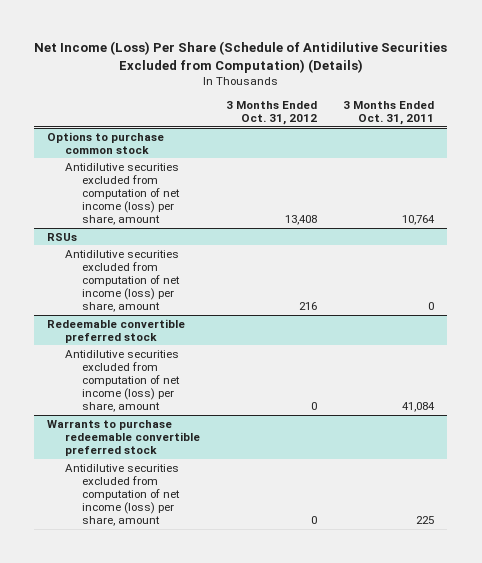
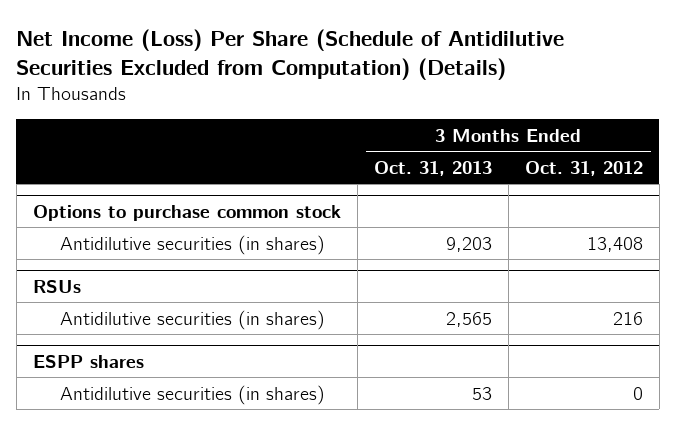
[343,101,435,126] 3 Months Ended Oct. 31, 2011 -> none
none -> [373,160,492,176] Oct. 31, 2013
[64,162,181,226] Antidilutive securities excluded from computation of net income (loss) per share, amount -> [60,234,326,255] Antidilutive securities (in shares)
[47,318,186,343] Redeemable convertible preferred stock -> none
[47,419,200,456] Warrants to purchase redeemable convertible preferred stock -> none
[64,463,181,527] Antidilutive securities excluded from computation of net income (loss) per share, amount -> none
[64,249,181,313] Antidilutive securities excluded from computation of net income (loss) per share, amount -> [60,309,326,330] Antidilutive securities (in shares)
none -> [32,354,144,368] ESPP shares
[64,349,181,413] Antidilutive securities excluded from computation of net income (loss) per share, amount -> [60,384,326,405] Antidilutive securities (in shares)

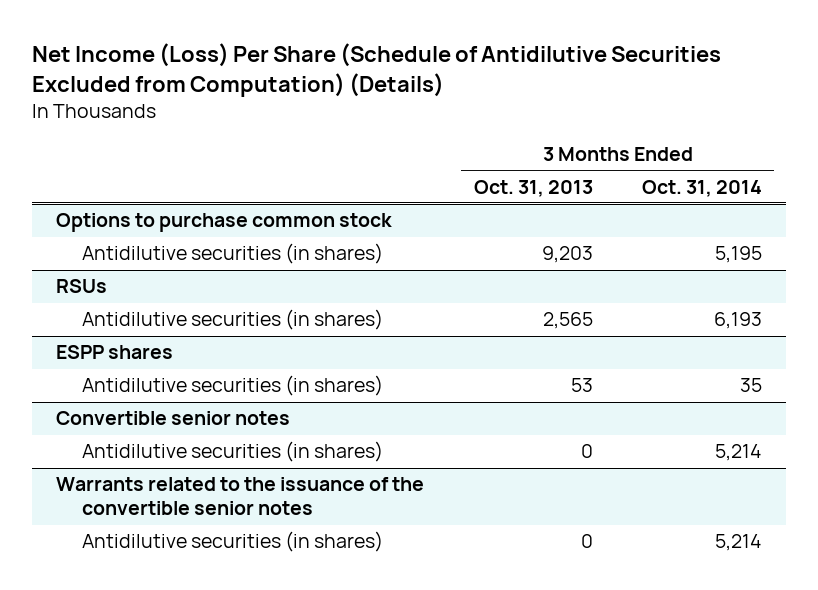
[524,160,643,176] Oct. 31, 2012 -> none
none -> [641,179,762,197] Oct. 31, 2014
none -> [56,411,291,426] Convertible senior notes
none -> [81,441,383,463] Antidilutive securities (in shares)
none -> [56,477,425,516] Warrants related to the issuance of the convertible senior notes
none -> [81,531,383,553] Antidilutive securities (in shares)

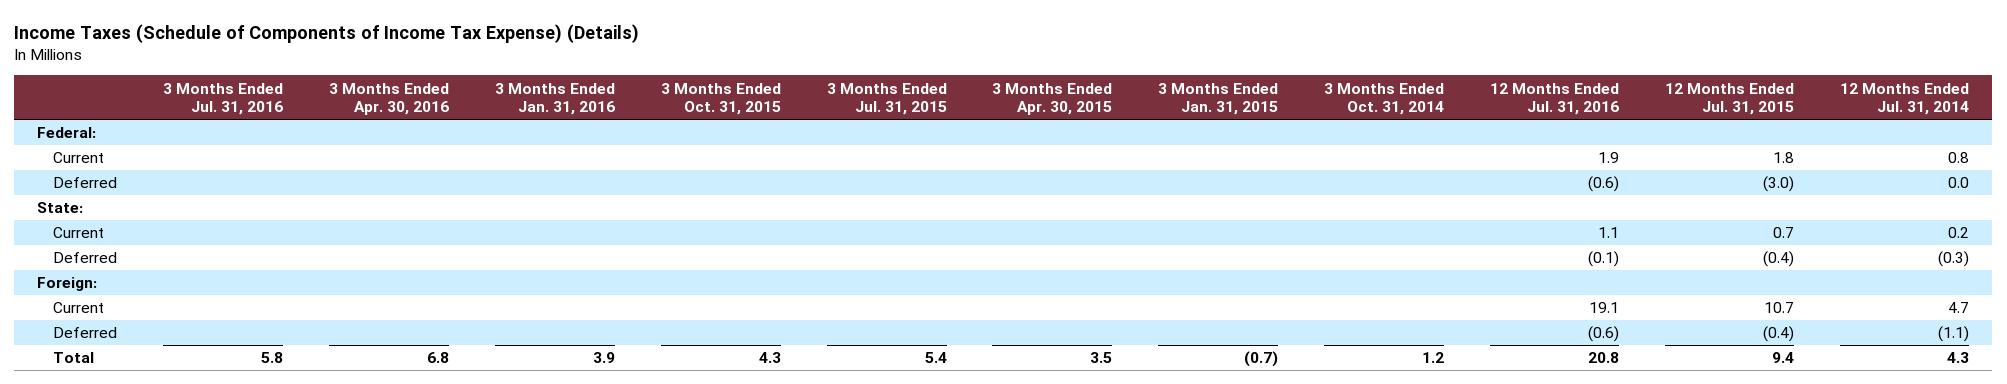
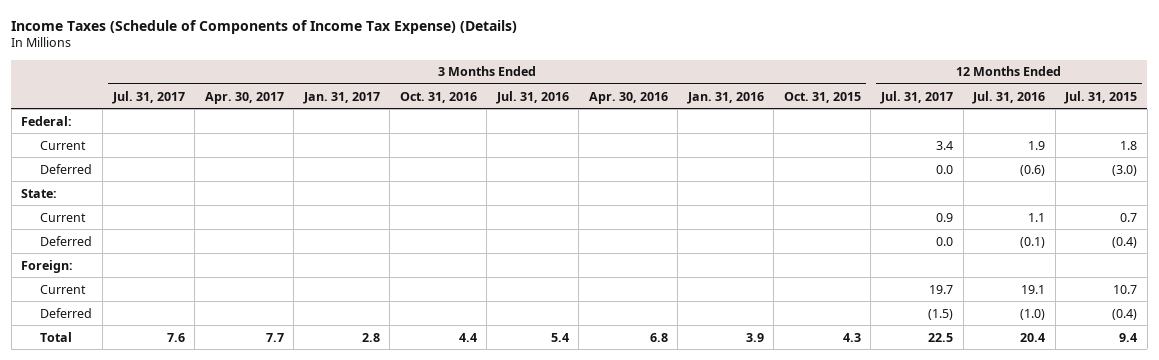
[826,82,947,116] 3 Months Ended Jul. 31, 2015 -> none
[992,82,1113,116] 3 Months Ended Apr. 30, 2015 -> none
[1158,82,1279,116] 3 Months Ended Jan. 31, 2015 -> none
[1324,82,1445,116] 3 Months Ended Oct. 31, 2014 -> none
[1840,82,1970,116] 12 Months Ended Jul. 31, 2014 -> none
none -> [111,90,185,104] Jul. 31, 2017
none -> [204,91,284,104] Apr. 30, 2017
none -> [302,91,380,104] Jan. 31, 2017
none -> [399,91,477,103] Oct. 31, 2016
none -> [880,90,954,104] Jul. 31, 2017
[1588,326,1620,343] (0.6) -> [1020,308,1046,320] (1.0)
[260,352,283,364] 5.8 -> [550,332,569,342] 5.4
[1588,352,1620,364] 20.8 -> [1020,332,1046,342] 20.4

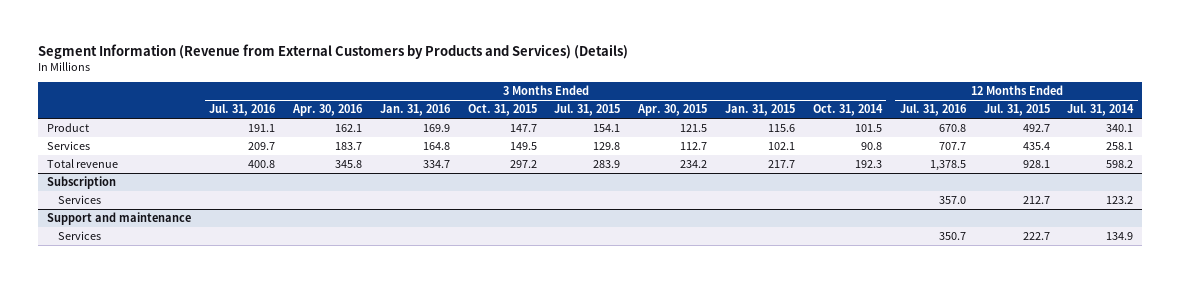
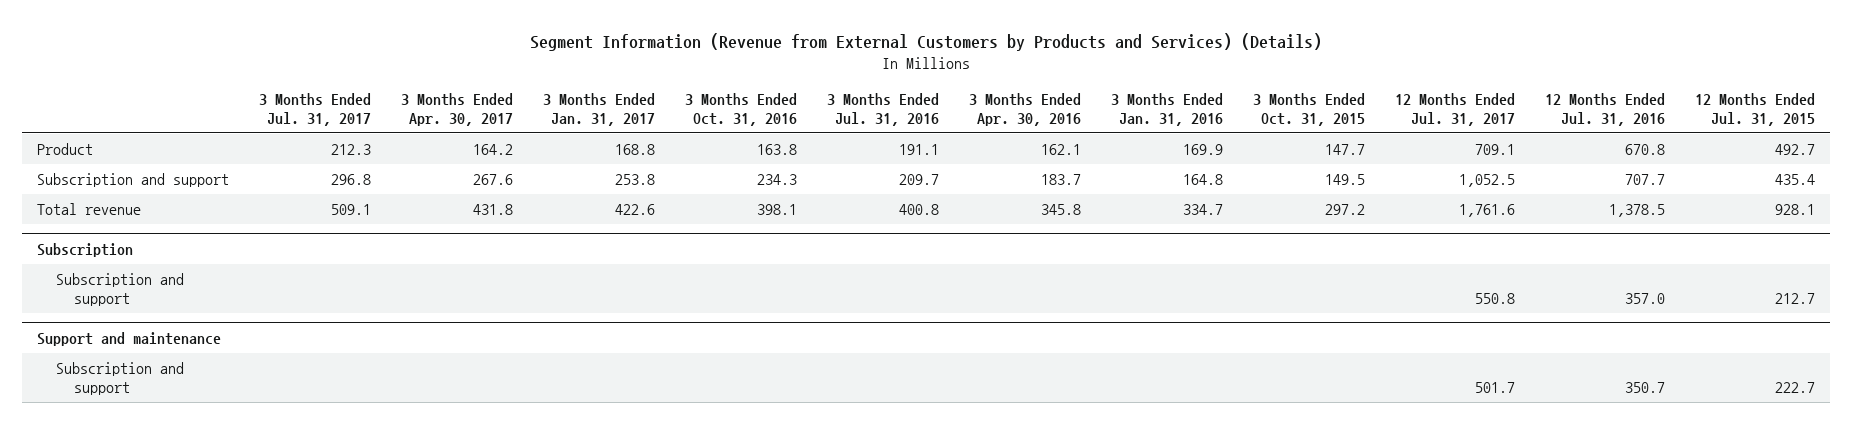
[554,104,621,117] Jul. 31, 2015 -> none
[637,104,708,117] Apr. 30, 2015 -> none
[725,104,796,117] Jan. 31, 2015 -> none
[812,104,883,117] Oct. 31, 2014 -> none
[1067,104,1135,117] Jul. 31, 2014 -> none
none -> [259,92,372,126] 3 Months Ended Jul. 31, 2017
none -> [401,92,514,126] 3 Months Ended Apr. 30, 2017
none -> [543,92,656,126] 3 Months Ended Jan. 31, 2017
none -> [685,92,798,126] 3 Months Ended Oct. 31, 2016
none -> [1395,92,1516,126] 12 Months Ended Jul. 31, 2017
[47,141,91,151] Services -> [37,173,230,188] Subscription and support
[57,195,101,205] Services -> [55,273,184,306] Subscription and support
[57,231,101,241] Services -> [55,362,184,395] Subscription and support

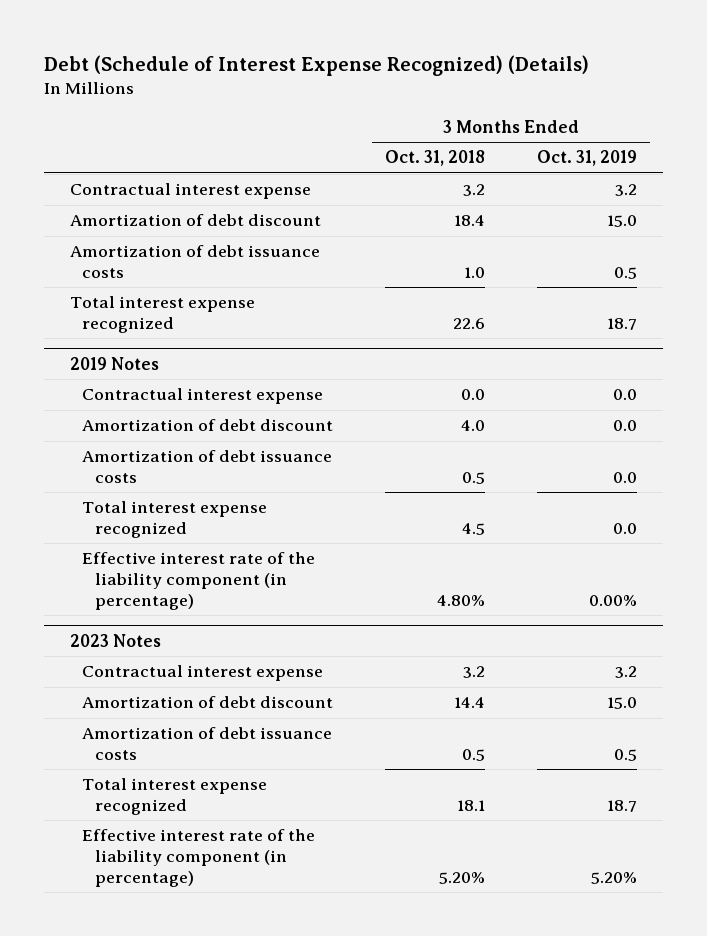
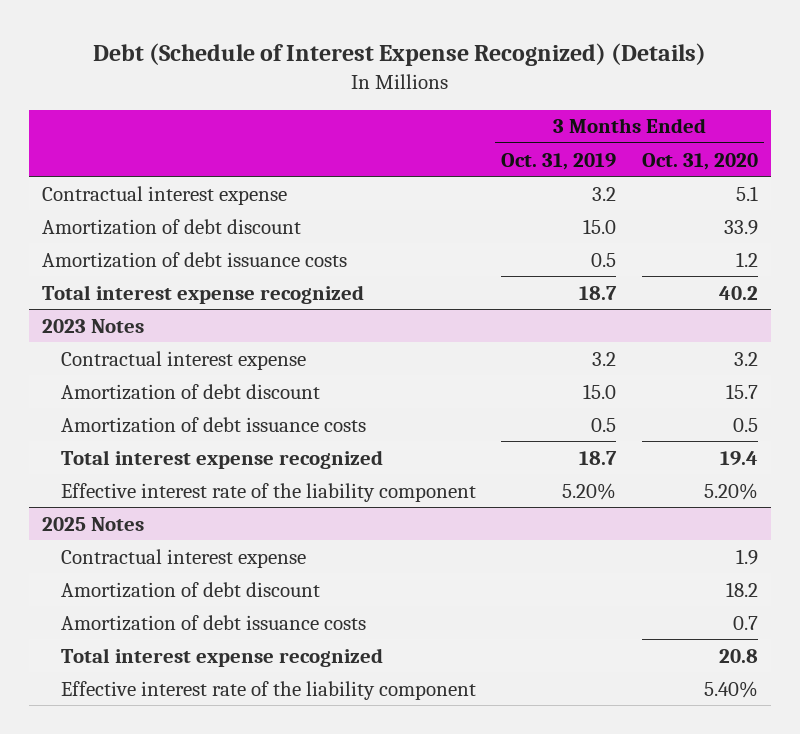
[385,150,486,167] Oct. 31, 2018 -> none
none -> [641,152,758,170] Oct. 31, 2020
[69,356,159,370] 2019 Notes -> none
[82,388,324,405] Contractual interest expense -> none
[82,419,334,432] Amortization of debt discount -> none
[82,450,333,483] Amortization of debt issuance costs -> none
[82,501,268,538] Total interest expense recognized -> none
[82,552,316,610] Effective interest rate of the liability component (in percentage) -> none
[82,829,316,887] Effective interest rate of the liability component (in percentage) -> [60,482,476,502] Effective interest rate of the liability component
none -> [41,516,144,531] 2025 Notes
none -> [60,548,306,568] Contractual interest expense
none -> [60,581,320,598] Amortization of debt discount
none -> [60,614,366,631] Amortization of debt issuance costs
none -> [60,647,383,667] Total interest expense recognized
none -> [60,680,476,700] Effective interest rate of the liability component

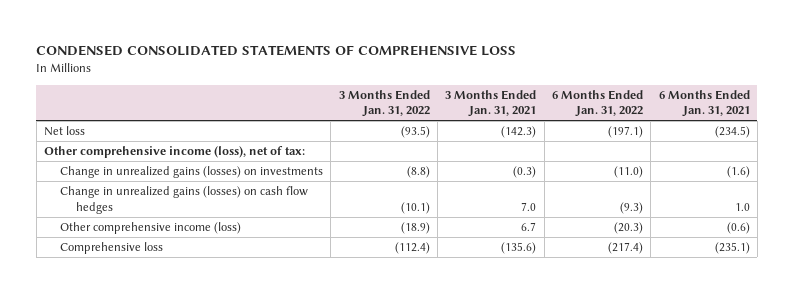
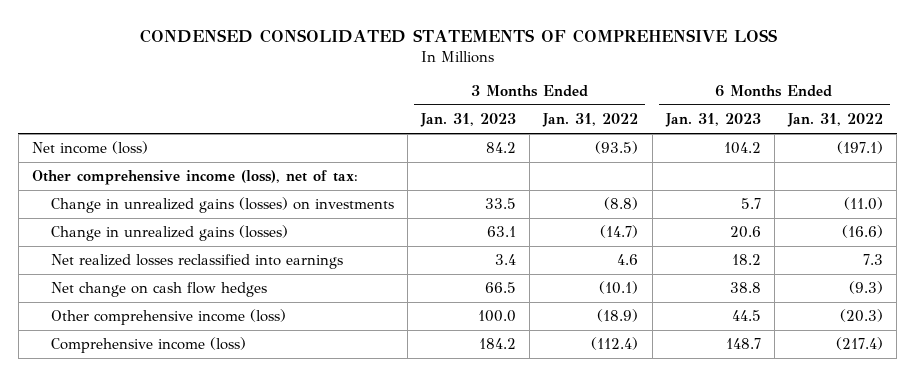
[445,89,537,118] 3 Months Ended Jan. 31, 2021 -> none
[658,89,750,118] 6 Months Ended Jan. 31, 2021 -> none
none -> [420,113,517,128] Jan. 31, 2023
none -> [664,113,761,128] Jan. 31, 2023
[44,126,86,137] Net loss -> [32,141,149,155] Net income (loss)
none -> [50,225,288,242] Change in unrealized gains (losses)
none -> [50,254,343,270] Net realized losses reclassified into earnings
[60,186,309,214] Change in unrealized gains (losses) on cash flow hedges -> [50,282,267,298] Net change on cash flow hedges
[60,242,164,255] Comprehensive loss -> [50,337,246,354] Comprehensive income (loss)

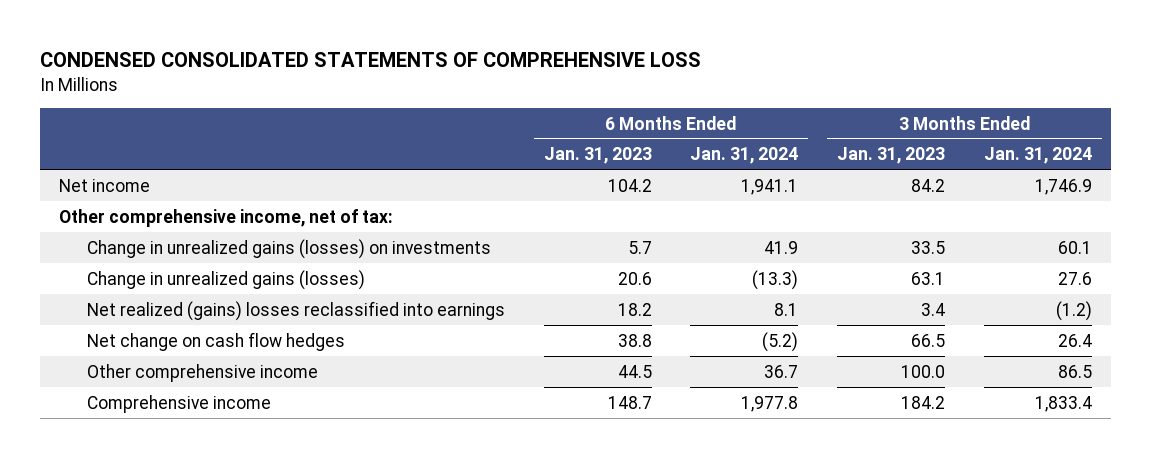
[542,113,639,128] Jan. 31, 2022 -> none
[786,113,883,128] Jan. 31, 2022 -> none
none -> [690,147,799,165] Jan. 31, 2024
none -> [983,147,1092,165] Jan. 31, 2024
[32,141,149,155] Net income (loss) -> [58,178,150,192] Net income
[32,170,359,186] Other comprehensive income (loss), net of tax: -> [58,208,393,227] Other comprehensive income, net of tax:
[50,254,343,270] Net realized losses reclassified into earnings -> [86,300,505,321] Net realized (gains) losses reclassified into earnings
[50,309,286,326] Other comprehensive income (loss) -> [86,363,318,382] Other comprehensive income
[50,337,246,354] Comprehensive income (loss) -> [86,394,271,413] Comprehensive income

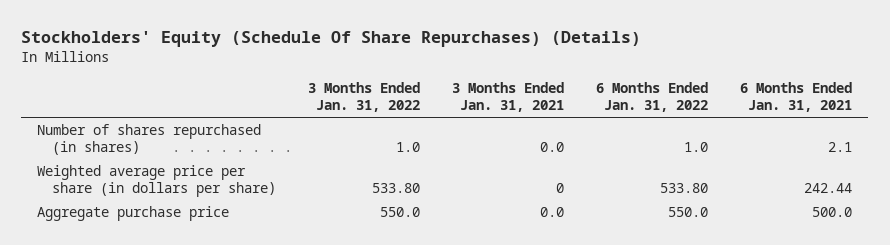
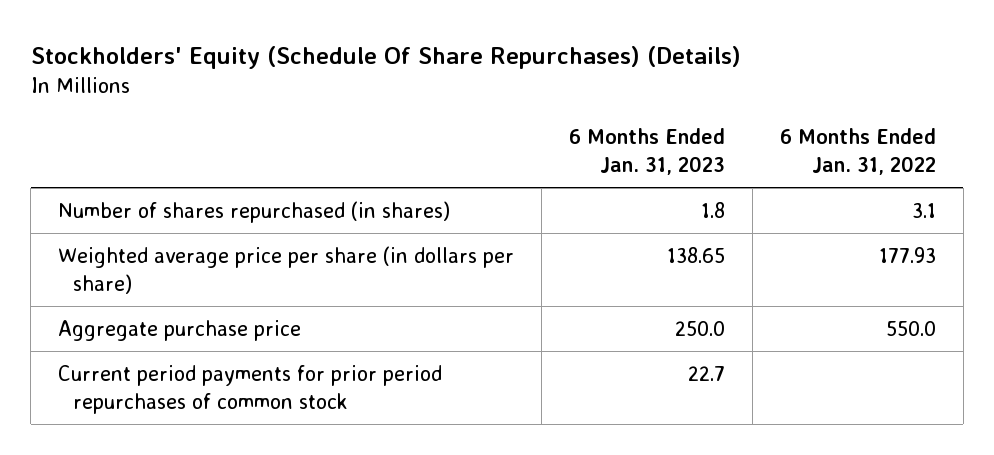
[308,82,421,113] 3 Months Ended Jan. 31, 2022 -> none
[452,82,565,113] 3 Months Ended Jan. 31, 2021 -> none
[740,82,853,113] 6 Months Ended Jan. 31, 2021 -> none
none -> [568,128,725,175] 6 Months Ended Jan. 31, 2023
[684,142,709,153] 1.0 -> [911,202,936,218] 3.1
[660,183,709,194] 533.80 -> [878,246,936,263] 177.93
none -> [58,364,443,414] Current period payments for prior period repurchases of common stock

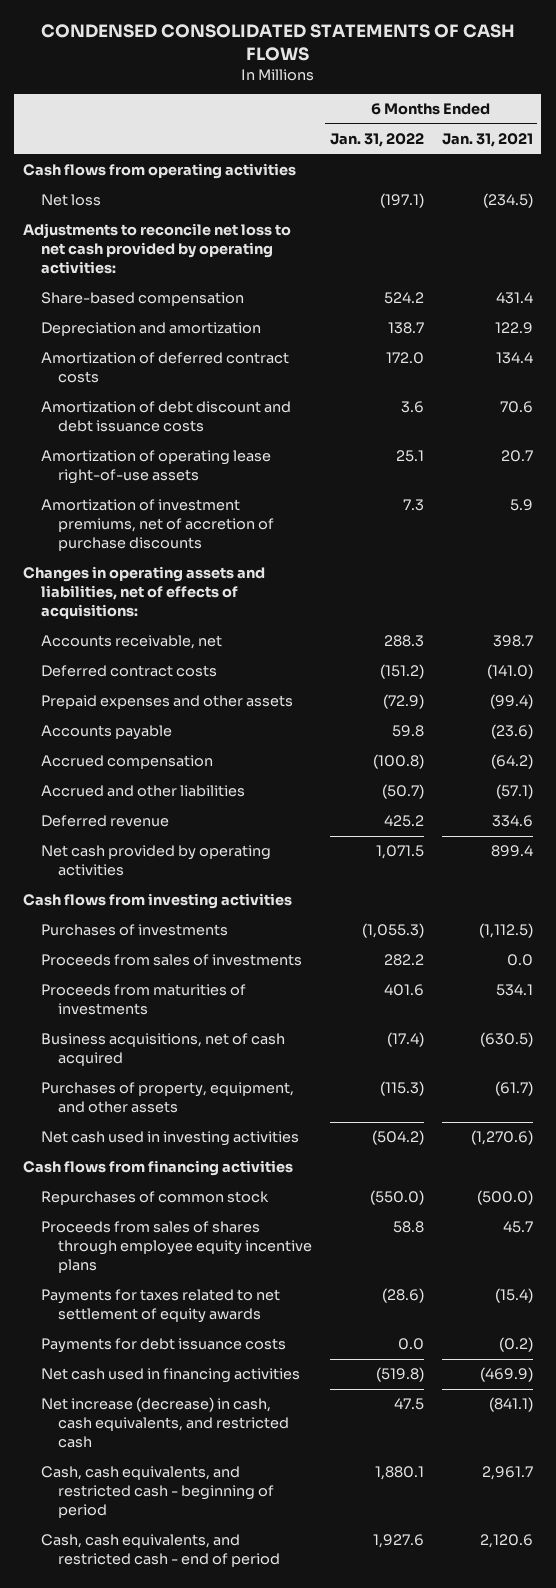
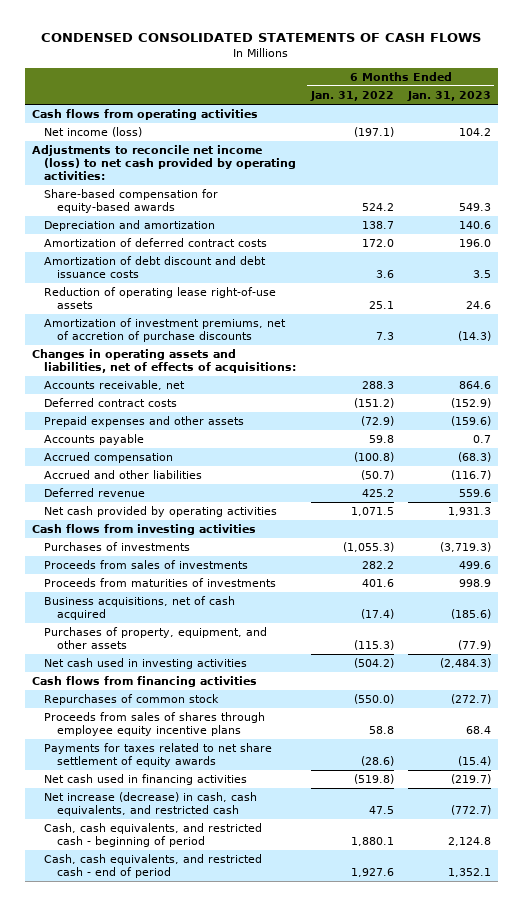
[441,133,533,148] Jan. 31, 2021 -> none
none -> [406,91,491,102] Jan. 31, 2023
[40,194,101,207] Net loss -> [44,127,143,138] Net income (loss)
[23,223,292,275] Adjustments to reconcile net loss to net cash provided by operating activities: -> [31,145,297,180] Adjustments to reconcile net income (loss) to net cash provided by operating activities:
[40,292,244,307] Share-based compensation -> [44,189,219,214] Share-based compensation for equity-based awards
[40,450,271,485] Amortization of operating lease right-of-use assets -> [44,287,277,310] Reduction of operating lease right-of-use assets
[40,1338,286,1354] Payments for debt issuance costs -> none
[40,1289,280,1324] Payments for taxes related to net settlement of equity awards -> [44,743,273,768] Payments for taxes related to net share settlement of equity awards

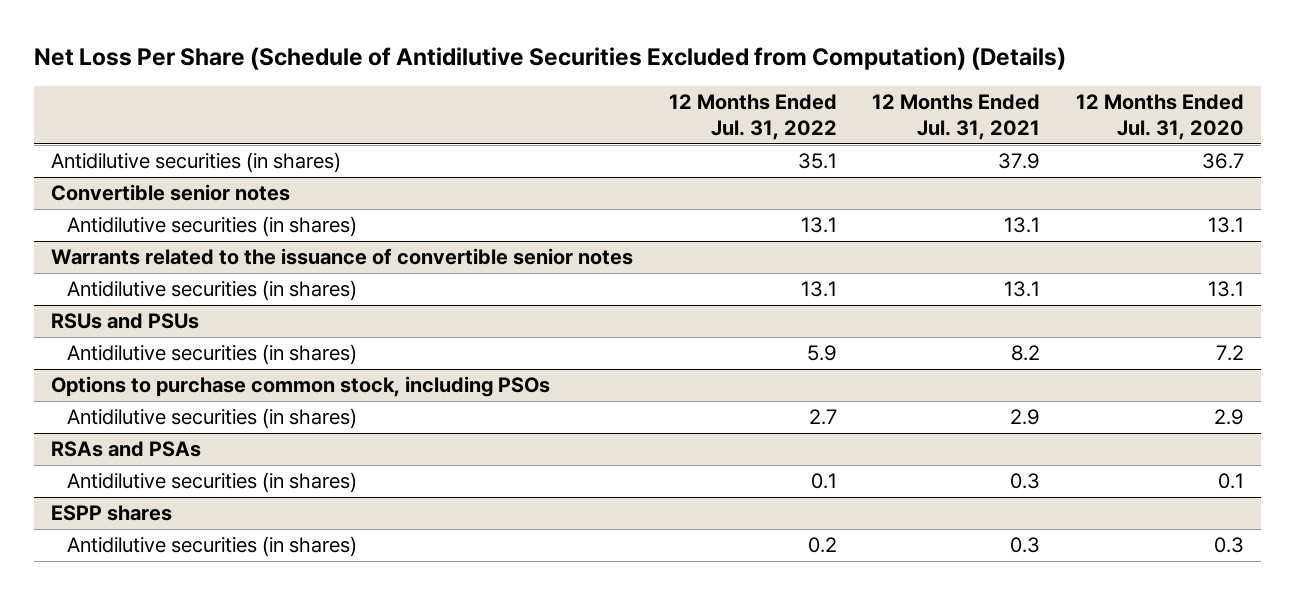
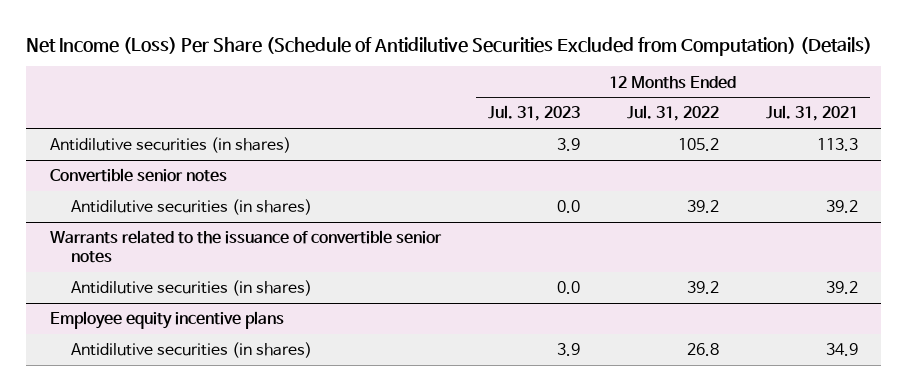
[33,47,1066,71] Net Loss Per Share (Schedule of Antidilutive Securities Excluded from Computation) (Details) -> [26,36,873,56] Net Income (Loss) Per Share (Schedule of Antidilutive Securities Excluded from Computation) (Details)
[1075,93,1244,141] 12 Months Ended Jul. 31, 2020 -> none
none -> [487,105,580,122] Jul. 31, 2023
[797,153,837,170] 35.1 -> [677,138,719,152] 105.2
[998,153,1041,170] 37.9 -> [816,138,858,152] 113.3
[800,217,837,234] 13.1 -> [686,200,719,214] 39.2
[1004,217,1041,234] 13.1 -> [825,200,858,214] 39.2
[51,376,551,398] Options to purchase common stock, including PSOs -> none
[66,408,357,430] Antidilutive securities (in shares) -> none
[51,441,202,458] RSAs and PSAs -> none
[66,472,357,494] Antidilutive securities (in shares) -> none
[51,505,173,522] ESPP shares -> none
[66,536,357,558] Antidilutive securities (in shares) -> none
[800,281,837,298] 13.1 -> [686,281,719,295] 39.2
[1004,281,1041,298] 13.1 -> [825,281,858,295] 39.2
[51,313,200,330] RSUs and PSUs -> [49,311,284,330] Employee equity incentive plans
[806,345,837,362] 5.9 -> [686,343,719,357] 26.8
[1011,345,1041,362] 8.2 -> [825,343,858,357] 34.9

